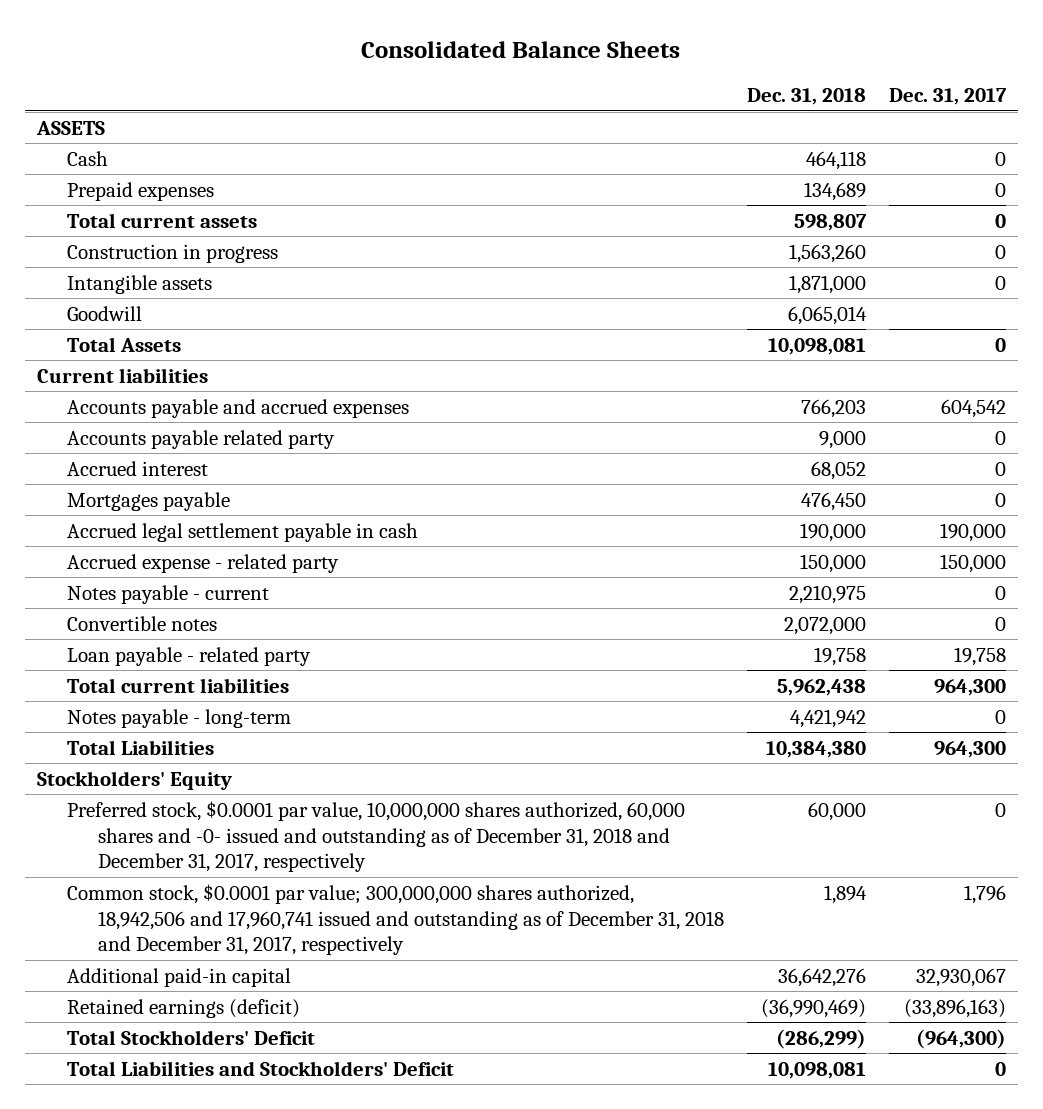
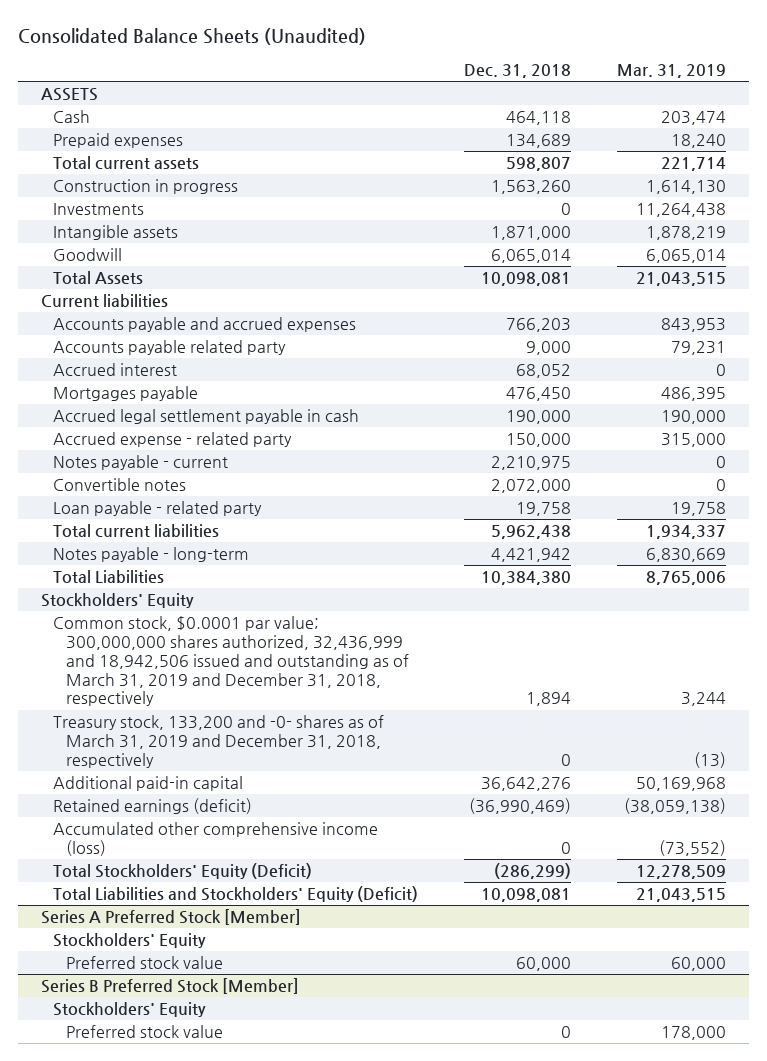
[361,41,681,59] Consolidated Balance Sheets -> [17,28,366,46] Consolidated Balance Sheets (Unaudited)
[889,88,1008,106] Dec. 31, 2017 -> none
none -> [617,63,727,78] Mar. 31, 2019
none -> [53,203,145,216] Investments
[67,800,686,873] Preferred stock, $0.0001 par value, 10,000,000 shares authorized, 60,000 shares and -0- issued and outstanding as of December 31, 2018 and December 31, 2017, respectively -> none
[67,883,724,956] Common stock, $0.0001 par value; 300,000,000 shares authorized, 18,942,506 and 17,960,741 issued and outstanding as of December 31, 2018 and December 31, 2017, respectively -> [53,616,410,707] Common stock, $0.0001 par value; 300,000,000 shares authorized, 32,436,999 and 18,942,506 issued and outstanding as of March 31, 2019 and December 31, 2018, respectively
none -> [53,715,385,768] Treasury stock, 133,200 and -0- shares as of March 31, 2019 and December 31, 2018, respectively
none -> [53,822,379,856] Accumulated other comprehensive income (loss)
[67,1029,316,1045] Total Stockholders' Deficit -> [53,863,313,880] Total Stockholders' Equity (Deficit)
[67,1060,455,1076] Total Liabilities and Stockholders' Deficit -> [53,886,419,903] Total Liabilities and Stockholders' Equity (Deficit)
none -> [40,909,301,926] Series A Preferred Stock [Member]
none -> [53,933,207,949] Stockholders' Equity
none -> [66,956,224,970] Preferred stock value
none -> [40,978,299,995] Series B Preferred Stock [Member]
none -> [53,1002,207,1018] Stockholders' Equity
none -> [66,1025,224,1039] Preferred stock value

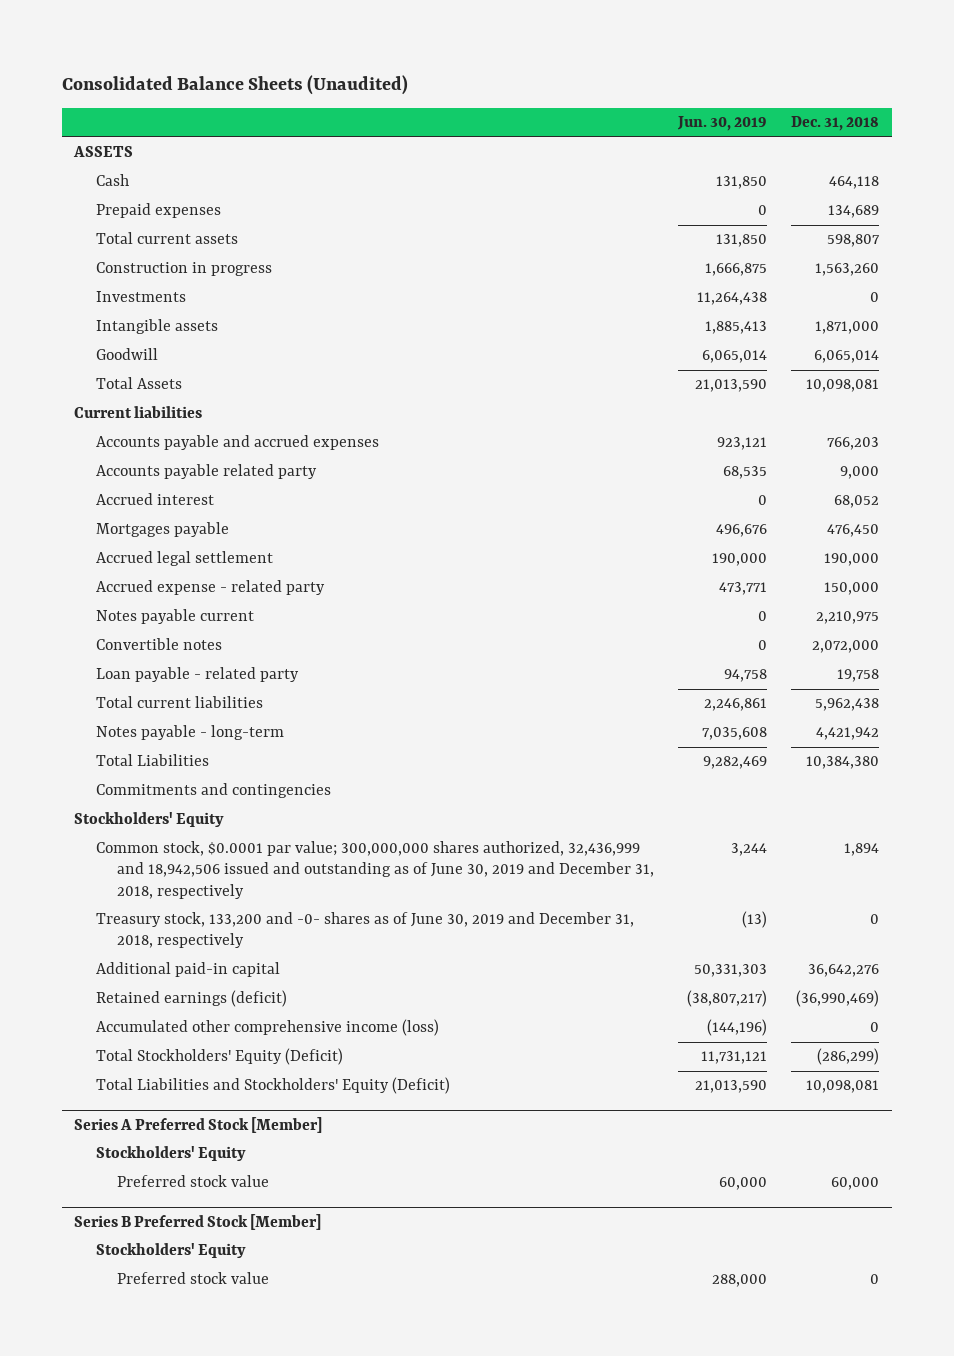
[617,63,727,78] Mar. 31, 2019 -> none
none -> [677,116,768,132] Jun. 30, 2019
[53,409,360,425] Accrued legal settlement payable in cash -> [95,551,273,567] Accrued legal settlement
[53,455,229,471] Notes payable - current -> [95,609,254,625] Notes payable current
none -> [95,783,331,799] Commitments and contingencies
[53,616,410,707] Common stock, $0.0001 par value; 300,000,000 shares authorized, 32,436,999 and 18,942,506 issued and outstanding as of March 31, 2019 and December 31, 2018, respectively -> [95,841,655,899] Common stock, $0.0001 par value; 300,000,000 shares authorized, 32,436,999 and 18,942,506 issued and outstanding as of June 30, 2019 and December 31, 2018, respectively
[53,715,385,768] Treasury stock, 133,200 and -0- shares as of March 31, 2019 and December 31, 2018, respectively -> [95,912,634,949] Treasury stock, 133,200 and -0- shares as of June 30, 2019 and December 31, 2018, respectively

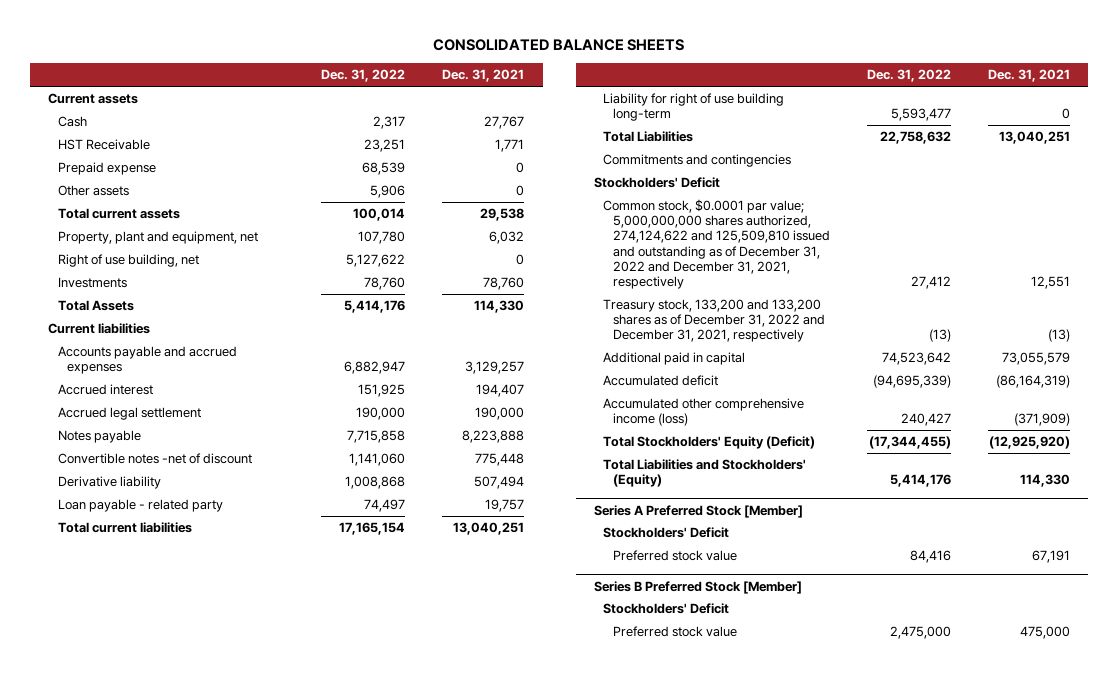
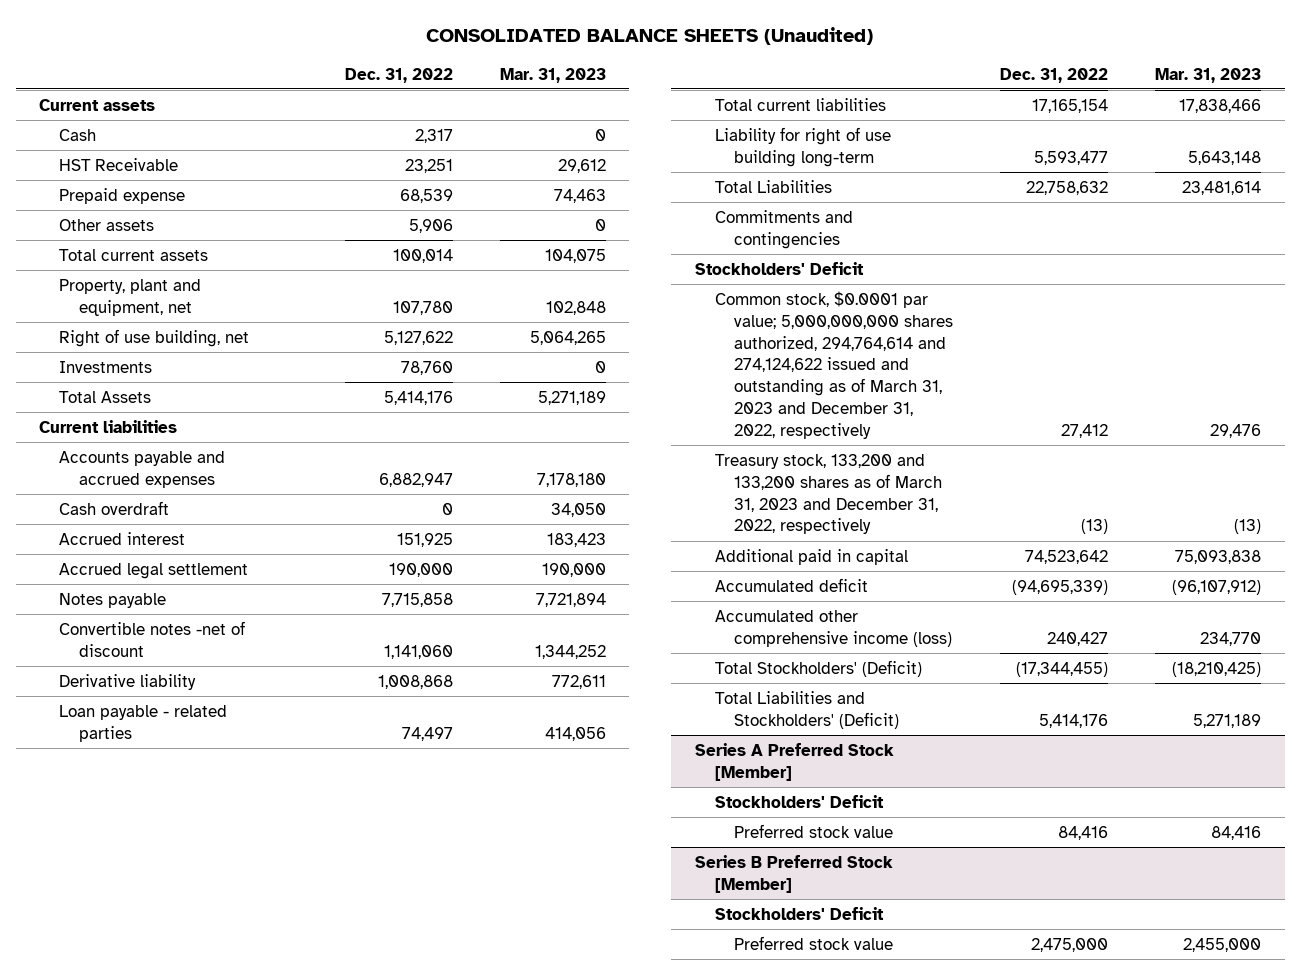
[433,39,685,52] CONSOLIDATED BALANCE SHEETS -> [426,27,874,46] CONSOLIDATED BALANCE SHEETS (Unaudited)
[442,69,525,83] Dec. 31, 2021 -> none
none -> [499,67,606,83] Mar. 31, 2023
none -> [59,500,170,515] Cash overdraft
[57,499,223,513] Loan payable - related party -> [59,704,228,742] Loan payable - related parties
[603,199,830,289] Common stock, $0.0001 par value; 5,000,000,000 shares authorized, 274,124,622 and 125,509,810 issued and outstanding as of December 31, 2022 and December 31, 2021, respectively -> [714,290,954,440] Common stock, $0.0001 par value; 5,000,000,000 shares authorized, 294,764,614 and 274,124,622 issued and outstanding as of March 31, 2023 and December 31, 2022, respectively
[603,299,825,343] Treasury stock, 133,200 and 133,200 shares as of December 31, 2022 and December 31, 2021, respectively -> [714,453,943,535] Treasury stock, 133,200 and 133,200 shares as of March 31, 2023 and December 31, 2022, respectively
[603,436,816,450] Total Stockholders' Equity (Deficit) -> [714,659,922,677] Total Stockholders' (Deficit)
[603,459,807,488] Total Liabilities and Stockholders' (Equity) -> [714,690,900,729] Total Liabilities and Stockholders' (Deficit)

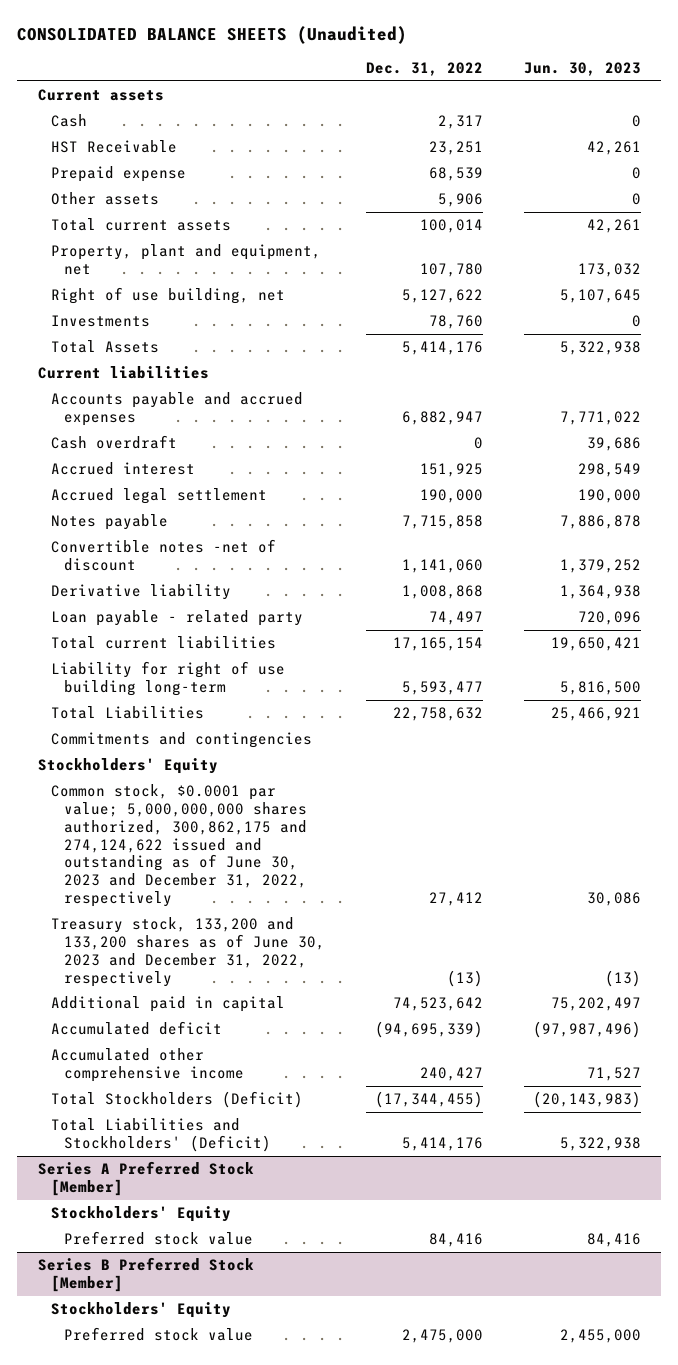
[499,67,606,83] Mar. 31, 2023 -> none
none -> [523,62,641,77] Jun. 30, 2023
[59,704,228,742] Loan payable - related parties -> [50,610,303,627] Loan payable - related party
[694,261,864,275] Stockholders' Deficit -> [37,758,218,775] Stockholders' Equity
[714,290,954,440] Common stock, $0.0001 par value; 5,000,000,000 shares authorized, 294,764,614 and 274,124,622 issued and outstanding as of March 31, 2023 and December 31, 2022, respectively -> [50,784,308,907] Common stock, $0.0001 par value; 5,000,000,000 shares authorized, 300,862,175 and 274,124,622 issued and outstanding as of June 30, 2023 and December 31, 2022, respectively
[714,453,943,535] Treasury stock, 133,200 and 133,200 shares as of March 31, 2023 and December 31, 2022, respectively -> [50,917,326,987] Treasury stock, 133,200 and 133,200 shares as of June 30, 2023 and December 31, 2022, respectively
[714,609,953,647] Accumulated other comprehensive income (loss) -> [50,1048,245,1082] Accumulated other comprehensive income
[714,659,922,677] Total Stockholders' (Deficit) -> [50,1091,303,1109] Total Stockholders (Deficit)
[714,794,884,808] Stockholders' Deficit -> [50,1206,231,1223] Stockholders' Equity
[714,906,884,920] Stockholders' Deficit -> [50,1302,231,1319] Stockholders' Equity

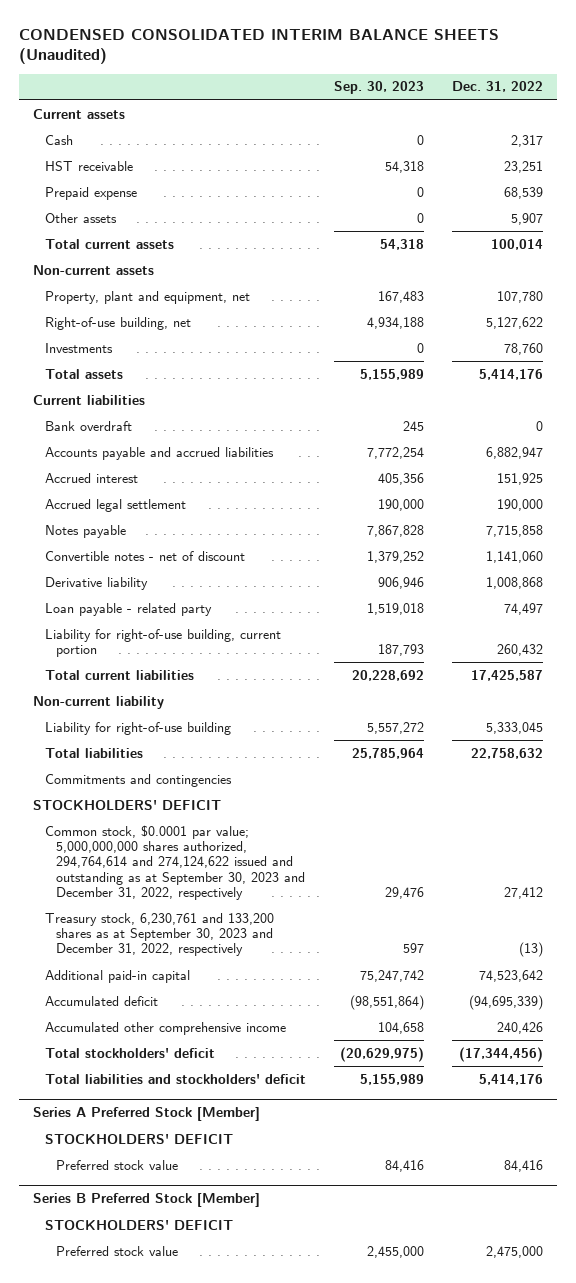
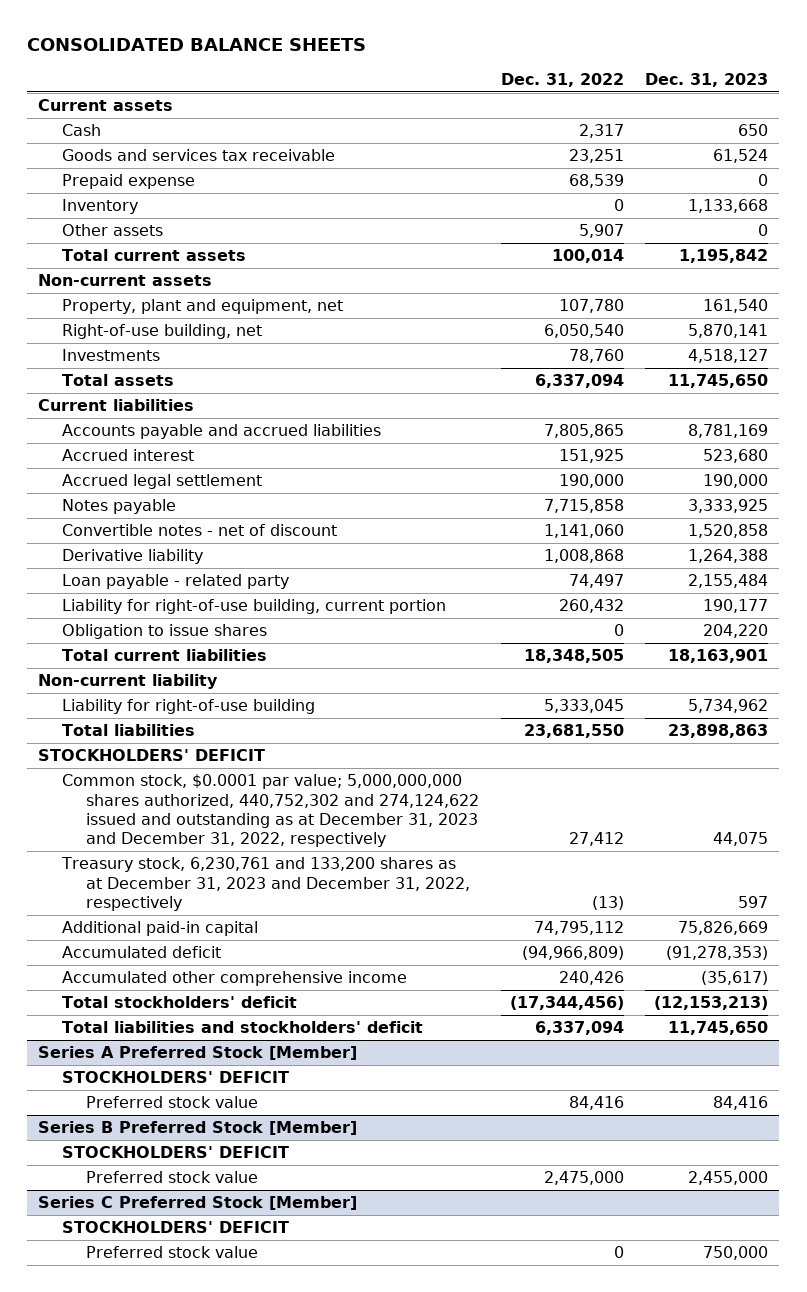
[19,28,500,65] CONDENSED CONSOLIDATED INTERIM BALANCE SHEETS (Unaudited) -> [27,38,367,52] CONSOLIDATED BALANCE SHEETS
[333,81,424,95] Sep. 30, 2023 -> none
none -> [645,72,769,87] Dec. 31, 2023
[44,160,133,171] HST receivable -> [62,149,336,162] Goods and services tax receivable
none -> [62,199,139,215] Inventory
[485,316,543,329] 5,127,622 -> [543,324,624,339] 6,050,540
[478,368,543,380] 5,414,176 -> [534,374,624,389] 6,337,094
[44,420,132,431] Bank overdraft -> none
[485,446,543,459] 6,882,947 -> [543,424,624,439] 7,805,865
none -> [62,624,268,640] Obligation to issue shares
[470,669,543,681] 17,425,587 -> [523,649,624,664] 18,348,505
[44,773,232,787] Commitments and contingencies -> none
[470,747,543,759] 22,758,632 -> [523,724,624,739] 23,681,550
[44,824,306,900] Common stock, $0.0001 par value; 5,000,000,000 shares authorized, 294,764,614 and 274,124,622 issued and outstanding as at September 30, 2023 and December 31, 2022, respectively -> [62,774,479,848] Common stock, $0.0001 par value; 5,000,000,000 shares authorized, 440,752,302 and 274,124,622 issued and outstanding as at December 31, 2023 and December 31, 2022, respectively
[44,912,274,957] Treasury stock, 6,230,761 and 133,200 shares as at September 30, 2023 and December 31, 2022, respectively -> [61,857,470,911] Treasury stock, 6,230,761 and 133,200 shares as at December 31, 2023 and December 31, 2022, respectively
[478,969,543,982] 74,523,642 -> [533,921,624,936] 74,795,112
[468,994,543,1010] (94,695,339) -> [521,946,624,961] (94,966,809)
[478,1073,543,1085] 5,414,176 -> [534,1021,624,1036] 6,337,094
none -> [38,1196,358,1211] Series C Preferred Stock [Member]
none -> [62,1221,290,1234] STOCKHOLDERS' DEFICIT
none -> [85,1246,258,1259] Preferred stock value

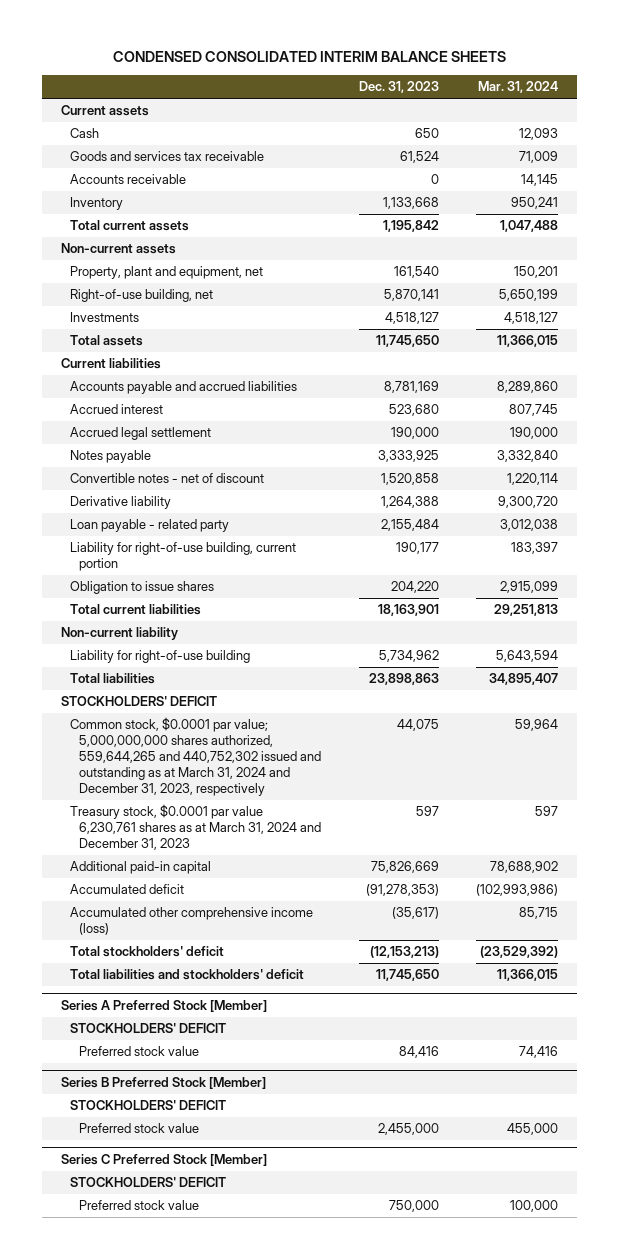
[27,38,367,52] CONSOLIDATED BALANCE SHEETS -> [112,51,506,63] CONDENSED CONSOLIDATED INTERIM BALANCE SHEETS
[500,72,624,87] Dec. 31, 2022 -> none
none -> [478,81,559,94] Mar. 31, 2024
[62,174,196,190] Prepaid expense -> none
none -> [70,174,187,185] Accounts receivable
[62,224,164,237] Other assets -> none
[62,774,479,848] Common stock, $0.0001 par value; 5,000,000,000 shares authorized, 440,752,302 and 274,124,622 issued and outstanding as at December 31, 2023 and December 31, 2022, respectively -> [70,717,322,796] Common stock, $0.0001 par value; 5,000,000,000 shares authorized, 559,644,265 and 440,752,302 issued and outstanding as at March 31, 2024 and December 31, 2023, respectively
[61,857,470,911] Treasury stock, 6,230,761 and 133,200 shares as at December 31, 2023 and December 31, 2022, respectively -> [70,804,322,851] Treasury stock, $0.0001 par value 6,230,761 shares as at March 31, 2024 and December 31, 2023
[62,971,408,987] Accumulated other comprehensive income -> [70,907,314,936] Accumulated other comprehensive income (loss)

